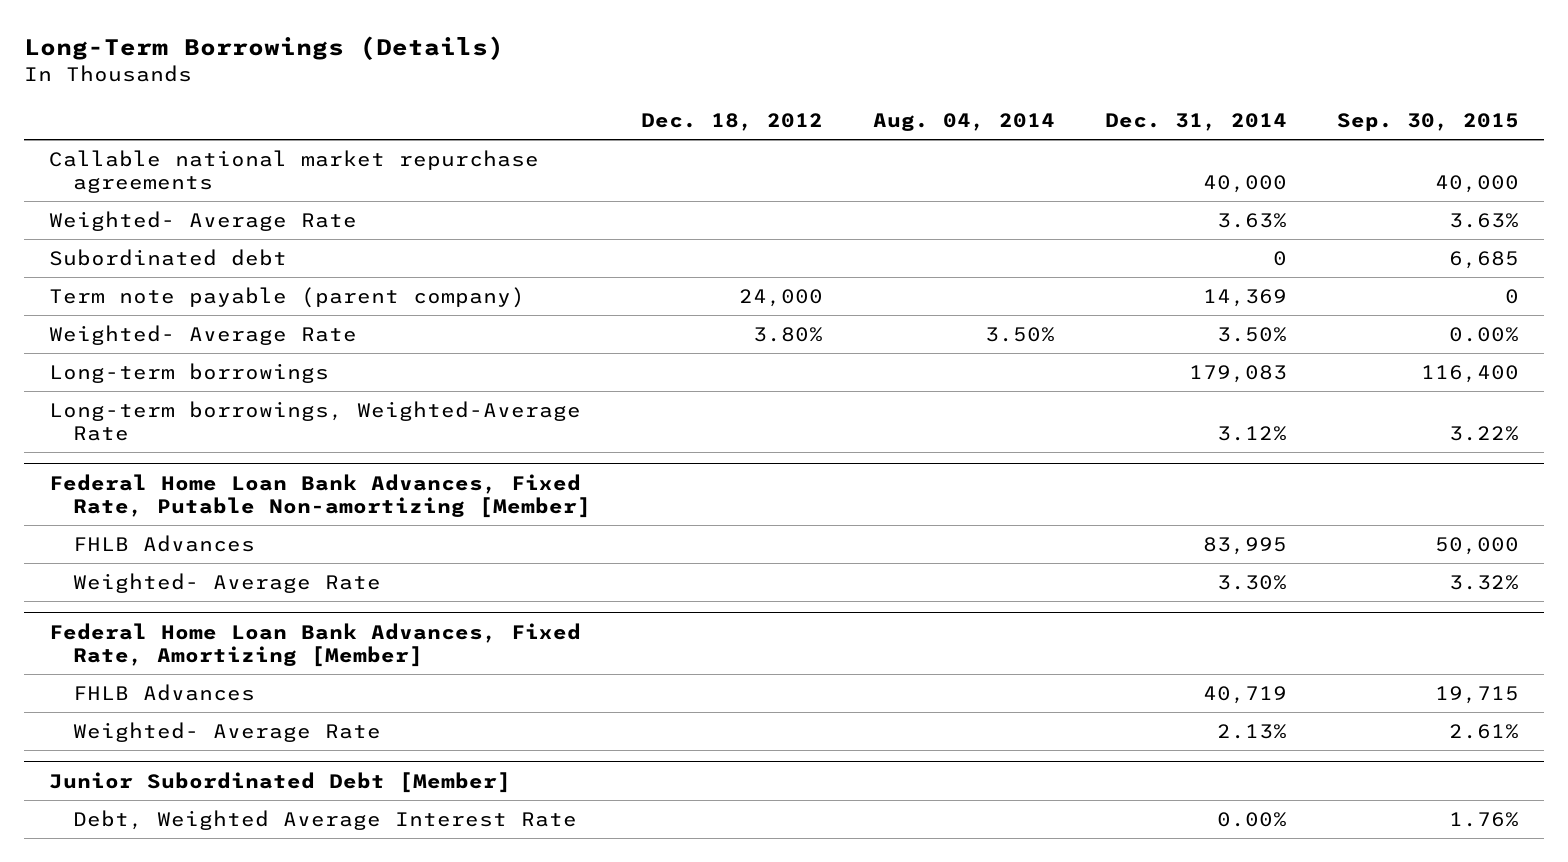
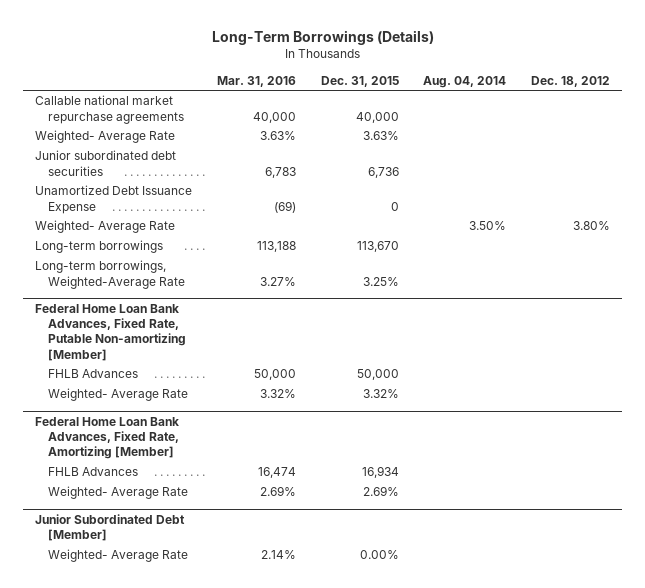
[1105,113,1288,132] Dec. 31, 2014 -> none
[1337,113,1520,132] Sep. 30, 2015 -> none
none -> [216,75,296,87] Mar. 31, 2016
none -> [320,75,399,87] Dec. 31, 2015
[49,286,526,308] Term note payable (parent company) -> none
[49,248,288,266] Subordinated debt -> [35,150,177,176] Junior subordinated debt securities
none -> [35,185,193,214] Unamortized Debt Issuance Expense
[72,809,577,830] Debt, Weighted Average Interest Rate -> [47,549,188,563] Weighted- Average Rate

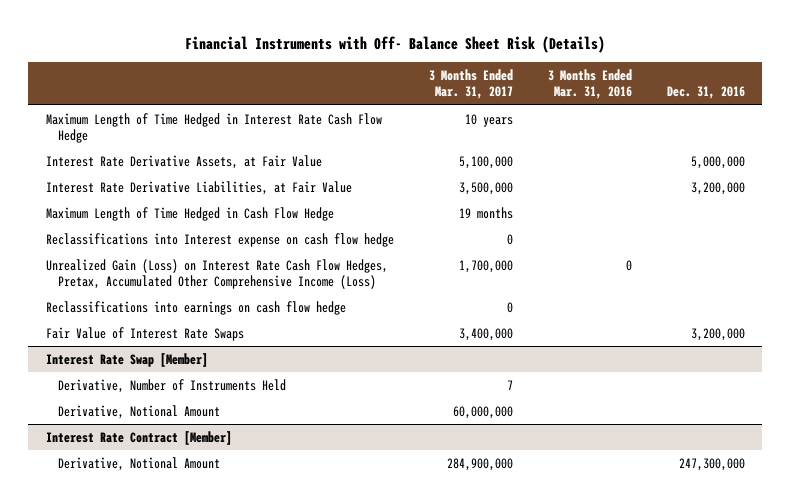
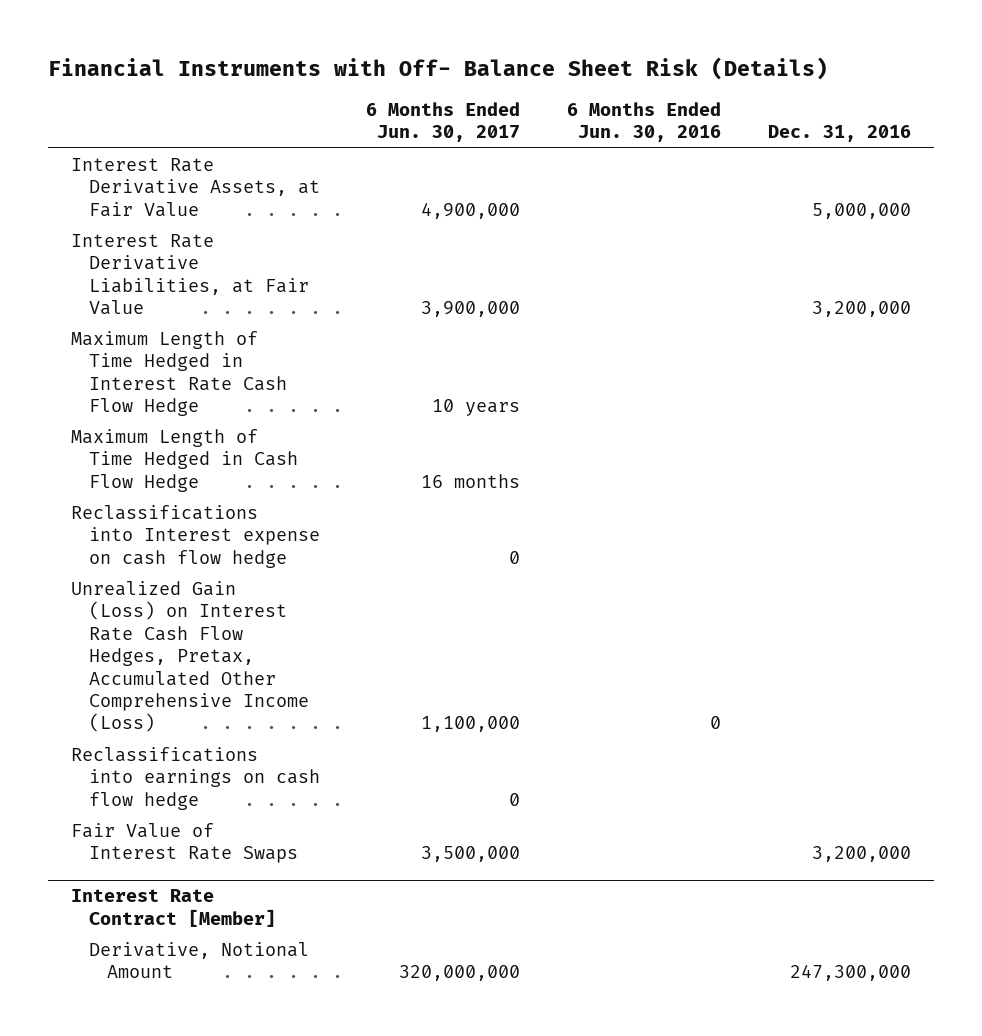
[428,69,513,100] 3 Months Ended Mar. 31, 2017 -> none
[547,69,632,100] 3 Months Ended Mar. 31, 2016 -> none
none -> [366,102,521,143] 6 Months Ended Jun. 30, 2017
none -> [567,102,722,143] 6 Months Ended Jun. 30, 2016
[45,112,382,143] Maximum Length of Time Hedged in Interest Rate Cash Flow Hedge -> [71,330,287,417] Maximum Length of Time Hedged in Interest Rate Cash Flow Hedge
[45,352,208,367] Interest Rate Swap [Member] -> none
[58,378,287,393] Derivative, Number of Instruments Held -> none
[58,404,221,419] Derivative, Notional Amount -> none

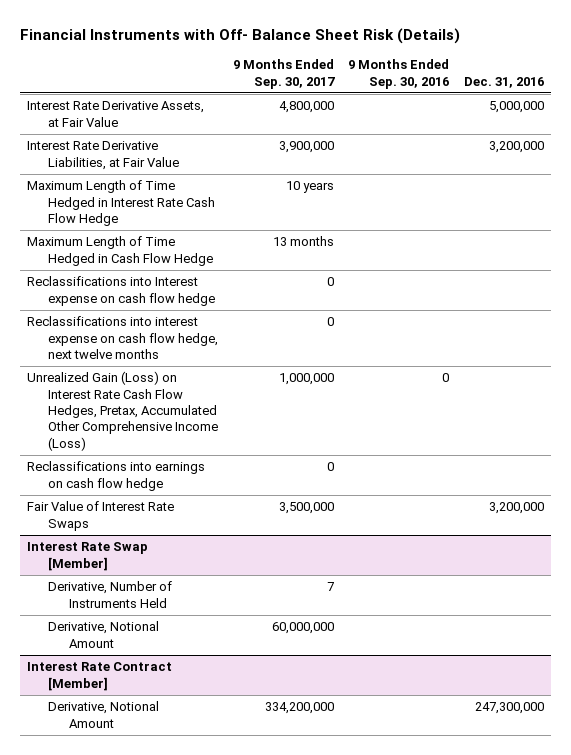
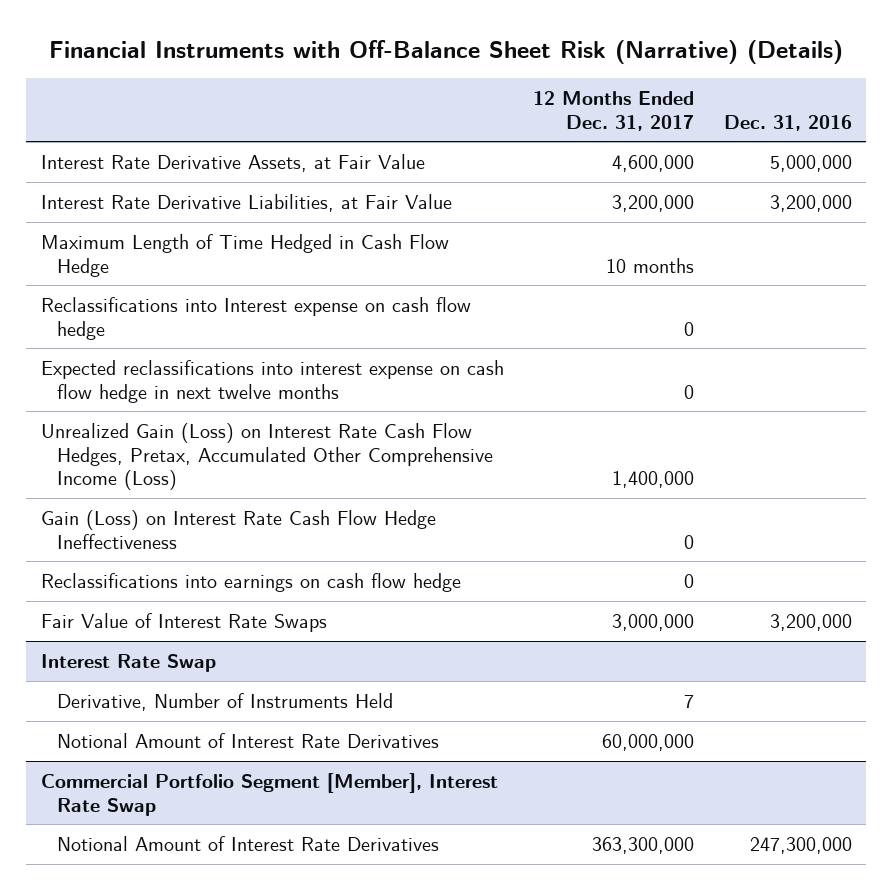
[19,28,460,45] Financial Instruments with Off- Balance Sheet Risk (Details) -> [49,39,844,64] Financial Instruments with Off-Balance Sheet Risk (Narrative) (Details)
[232,59,335,89] 9 Months Ended Sep. 30, 2017 -> none
[348,59,450,89] 9 Months Ended Sep. 30, 2016 -> none
none -> [533,90,695,131] 12 Months Ended Dec. 31, 2017
[27,180,216,226] Maximum Length of Time Hedged in Interest Rate Cash Flow Hedge -> none
[27,316,219,359] Reclassifications into interest expense on cash flow hedge, next twelve months -> [41,359,505,403] Expected reclassifications into interest expense on cash flow hedge in next twelve months
none -> [41,509,437,549] Gain (Loss) on Interest Rate Cash Flow Hedge Ineffectiveness
[27,542,149,571] Interest Rate Swap [Member] -> [41,653,217,672] Interest Rate Swap
[27,662,173,691] Interest Rate Contract [Member] -> none
[48,701,160,728] Derivative, Notional Amount -> none
[48,621,160,648] Derivative, Notional Amount -> [57,732,440,748] Notional Amount of Interest Rate Derivatives
none -> [41,772,499,816] Commercial Portfolio Segment [Member], Interest Rate Swap
none -> [57,835,440,851] Notional Amount of Interest Rate Derivatives

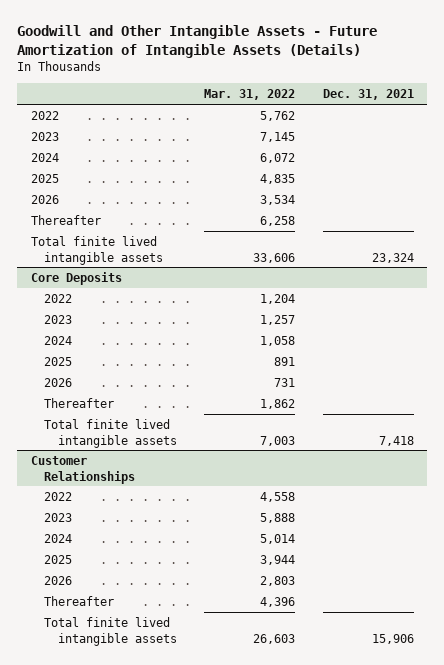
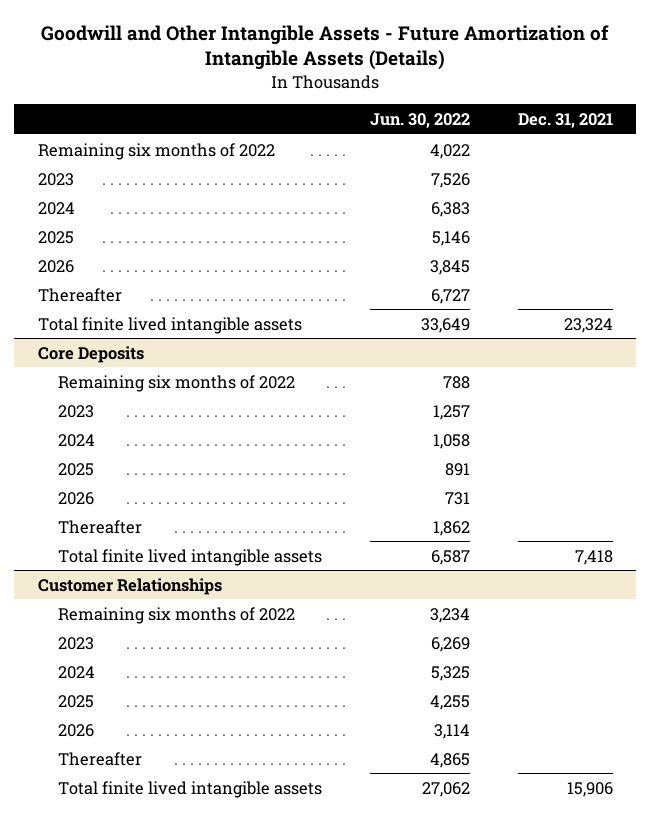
[204,89,296,101] Mar. 31, 2022 -> none
none -> [369,112,470,128] Jun. 30, 2022
[30,110,59,120] 2022 -> [37,142,275,160] Remaining six months of 2022
[44,293,73,303] 2022 -> [58,374,296,392] Remaining six months of 2022
[44,491,73,501] 2022 -> [58,606,296,624] Remaining six months of 2022

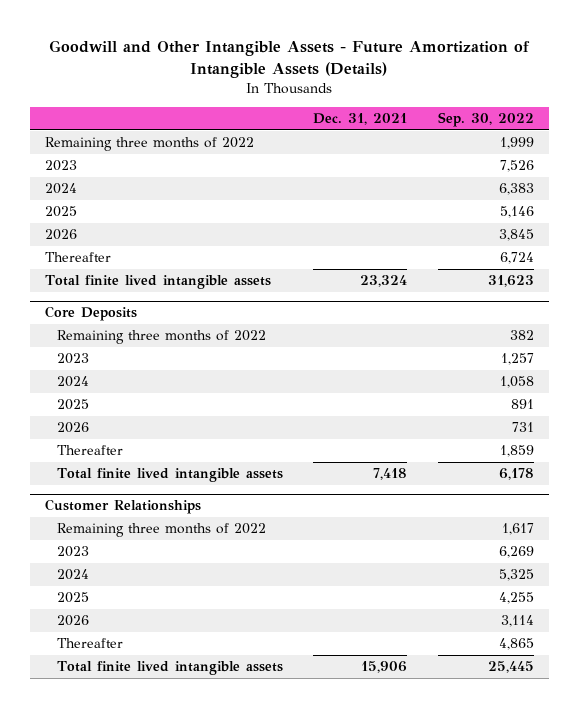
[369,112,470,128] Jun. 30, 2022 -> none
none -> [437,112,534,128] Sep. 30, 2022
[37,142,275,160] Remaining six months of 2022 -> [45,137,255,152] Remaining three months of 2022
[58,374,296,392] Remaining six months of 2022 -> [56,330,266,345] Remaining three months of 2022
[58,606,296,624] Remaining six months of 2022 -> [56,523,266,538] Remaining three months of 2022

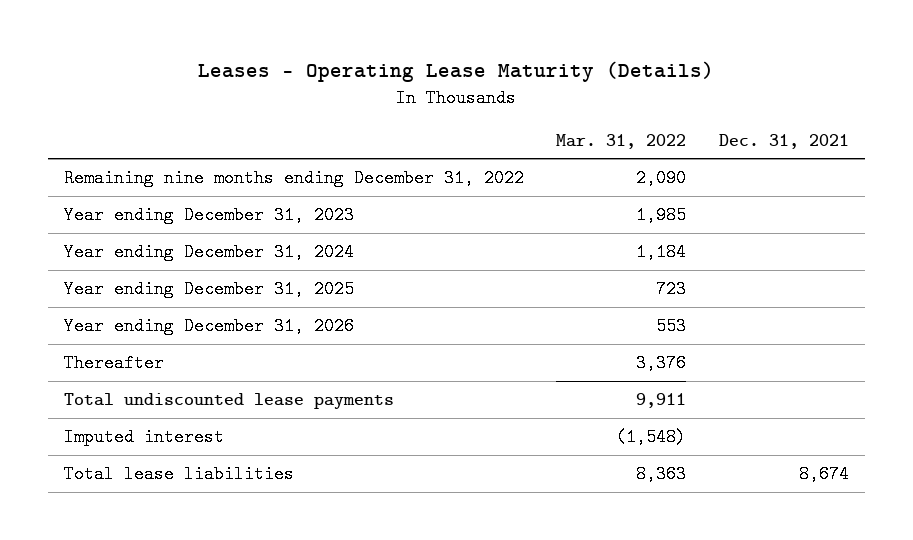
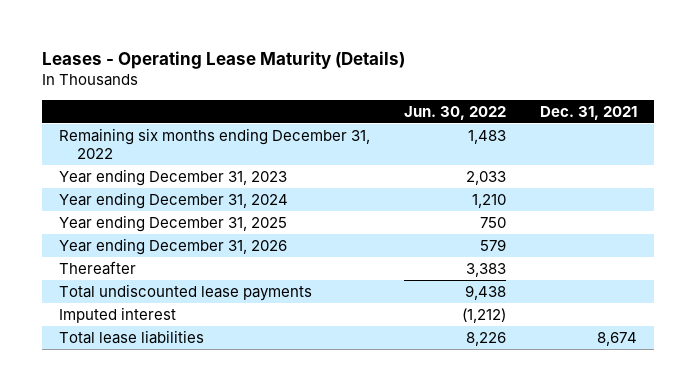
[556,133,687,149] Mar. 31, 2022 -> none
none -> [404,105,507,120] Jun. 30, 2022
[63,169,524,188] Remaining nine months ending December 31, 2022 -> [59,127,371,160] Remaining six months ending December 31, 2022

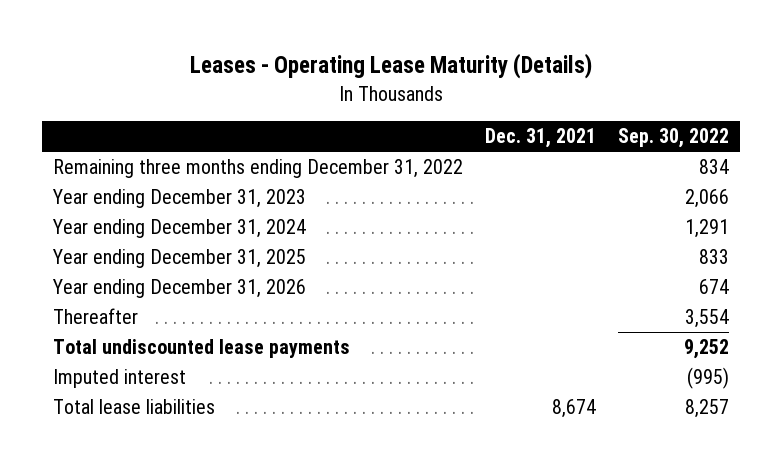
[404,105,507,120] Jun. 30, 2022 -> none
none -> [617,128,729,149] Sep. 30, 2022
[59,127,371,160] Remaining six months ending December 31, 2022 -> [53,159,464,179] Remaining three months ending December 31, 2022

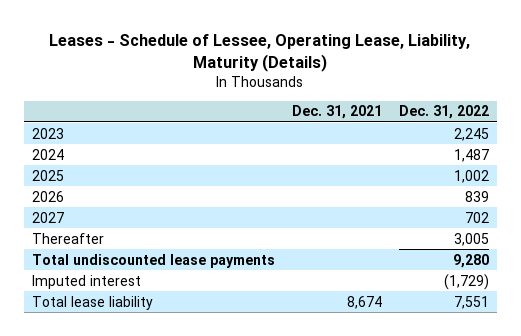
[190,53,593,80] Leases - Operating Lease Maturity (Details) -> [49,33,471,72] Leases - Schedule of Lessee, Operating Lease, Liability, Maturity (Details)
[617,128,729,149] Sep. 30, 2022 -> none
none -> [398,105,489,120] Dec. 31, 2022
[53,159,464,179] Remaining three months ending December 31, 2022 -> none
[52,189,307,209] Year ending December 31, 2023 -> [32,127,65,139] 2023
[52,219,307,239] Year ending December 31, 2024 -> [32,148,65,160] 2024
[52,249,307,269] Year ending December 31, 2025 -> [32,169,65,181] 2025
[52,279,307,299] Year ending December 31, 2026 -> [32,190,65,202] 2026
none -> [32,211,65,223] 2027
[53,399,216,415] Total lease liabilities -> [32,295,154,310] Total lease liability

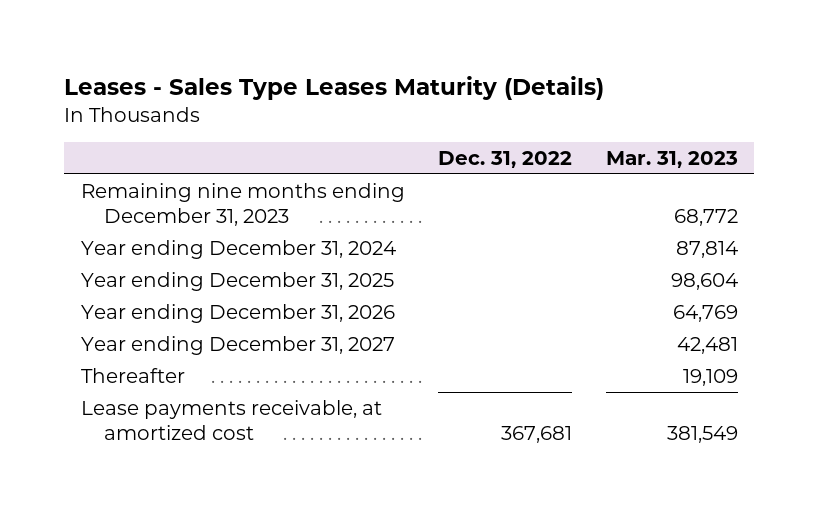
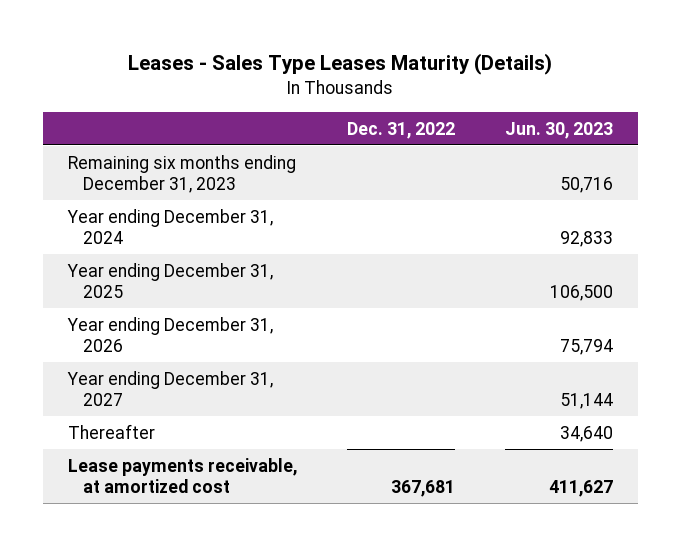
[605,150,738,168] Mar. 31, 2023 -> none
none -> [504,121,613,139] Jun. 30, 2023
[80,182,405,227] Remaining nine months ending December 31, 2023 -> [68,154,297,193] Remaining six months ending December 31, 2023

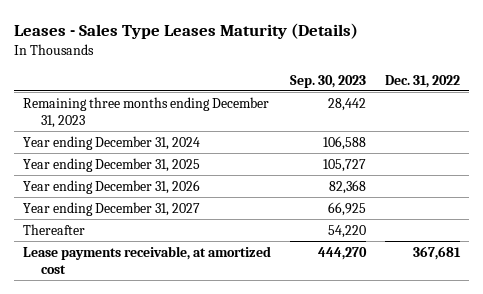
[504,121,613,139] Jun. 30, 2023 -> none
none -> [289,75,366,89] Sep. 30, 2023
[68,154,297,193] Remaining six months ending December 31, 2023 -> [23,96,270,129] Remaining three months ending December 31, 2023

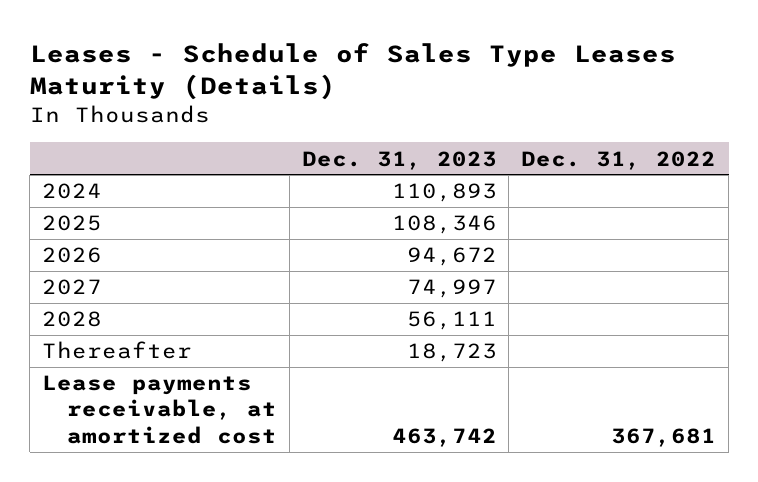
[14,23,359,40] Leases - Sales Type Leases Maturity (Details) -> [29,42,676,100] Leases - Schedule of Sales Type Leases Maturity (Details)
[289,75,366,89] Sep. 30, 2023 -> none
none -> [301,150,497,170] Dec. 31, 2023
[23,96,270,129] Remaining three months ending December 31, 2023 -> none
[23,135,201,150] Year ending December 31, 2024 -> [42,183,103,200] 2024
[23,157,201,172] Year ending December 31, 2025 -> [42,215,103,232] 2025
[23,179,201,194] Year ending December 31, 2026 -> [42,247,103,264] 2026
[23,201,201,216] Year ending December 31, 2027 -> [42,279,103,296] 2027
none -> [42,311,103,328] 2028

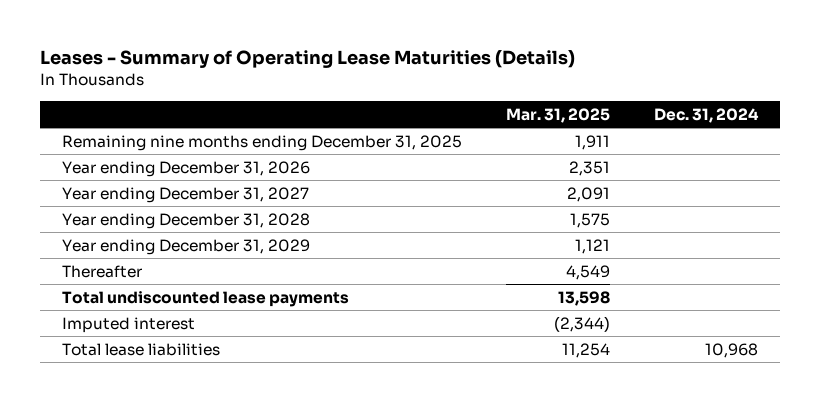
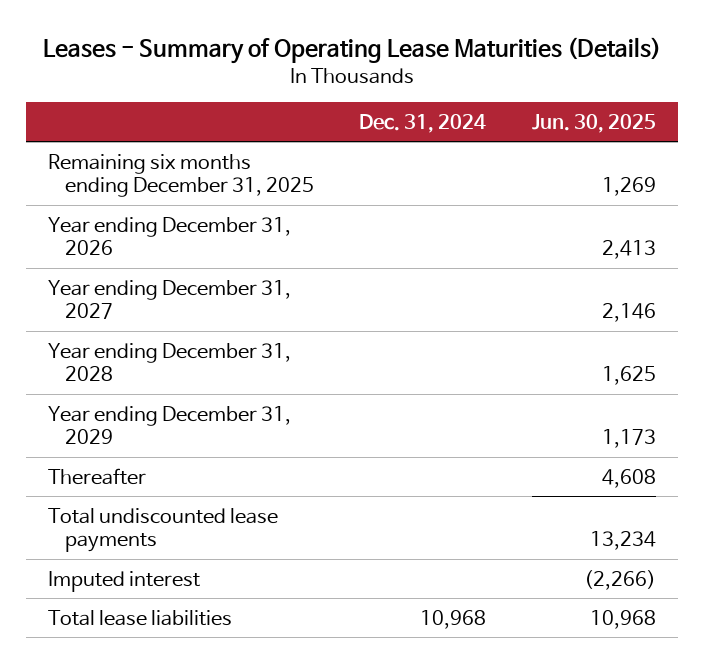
[505,107,610,123] Mar. 31, 2025 -> none
none -> [531,113,656,133] Jun. 30, 2025
[62,134,463,151] Remaining nine months ending December 31, 2025 -> [48,153,314,198] Remaining six months ending December 31, 2025

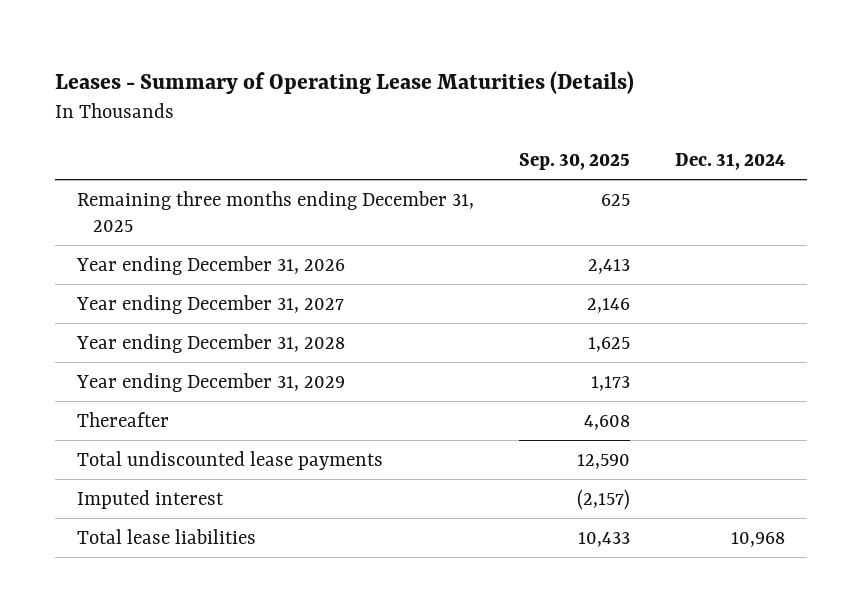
[531,113,656,133] Jun. 30, 2025 -> none
none -> [519,153,631,171] Sep. 30, 2025
[48,153,314,198] Remaining six months ending December 31, 2025 -> [77,190,475,232] Remaining three months ending December 31, 2025

